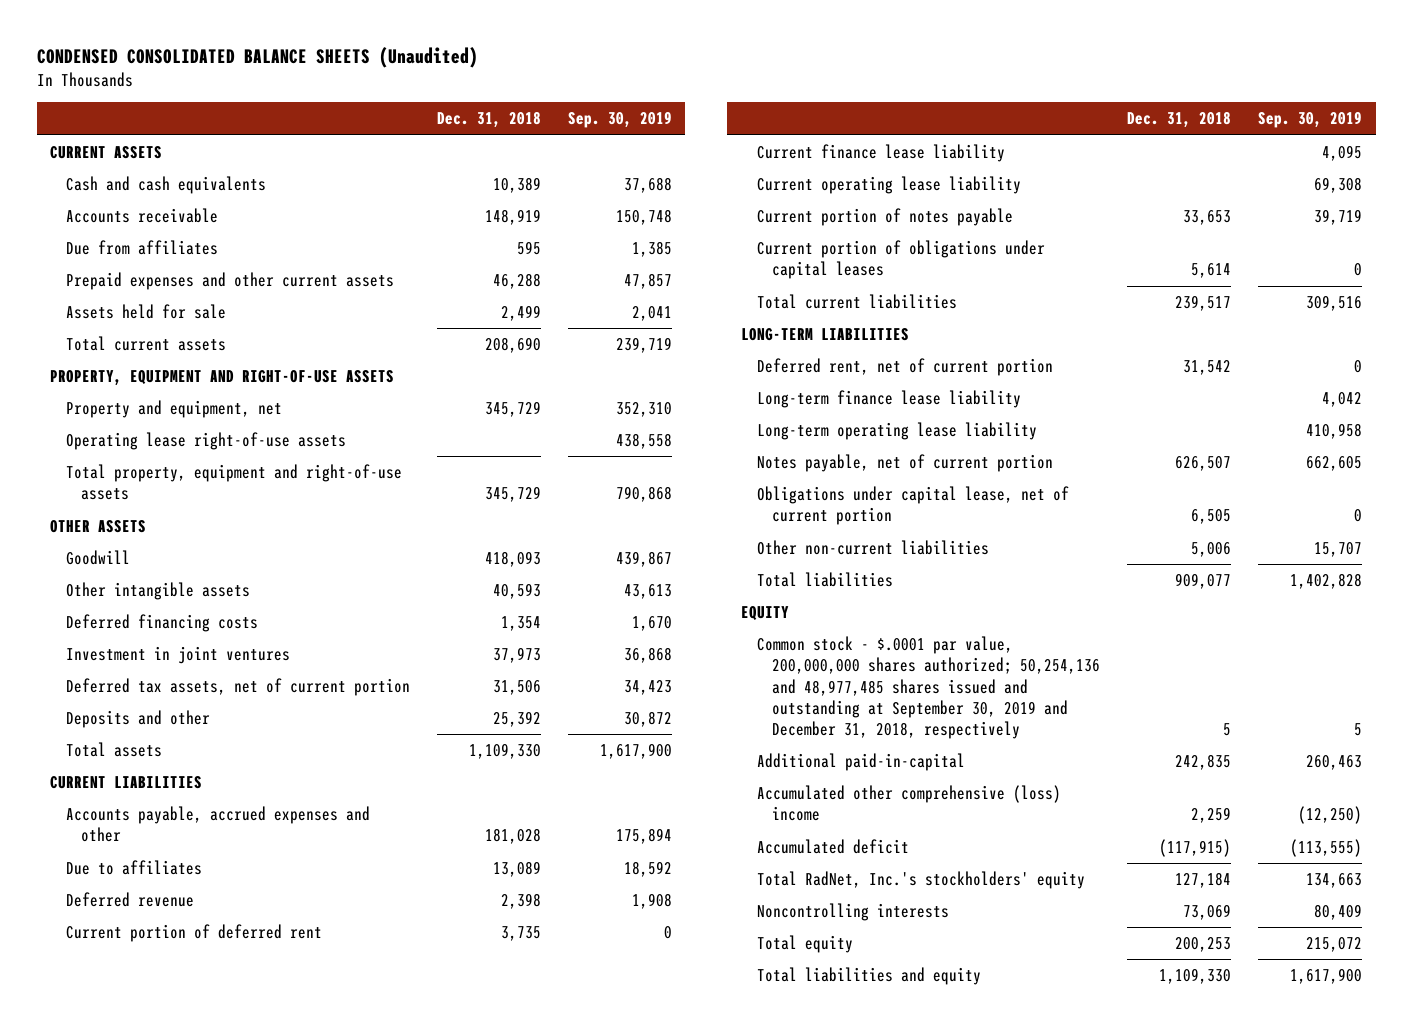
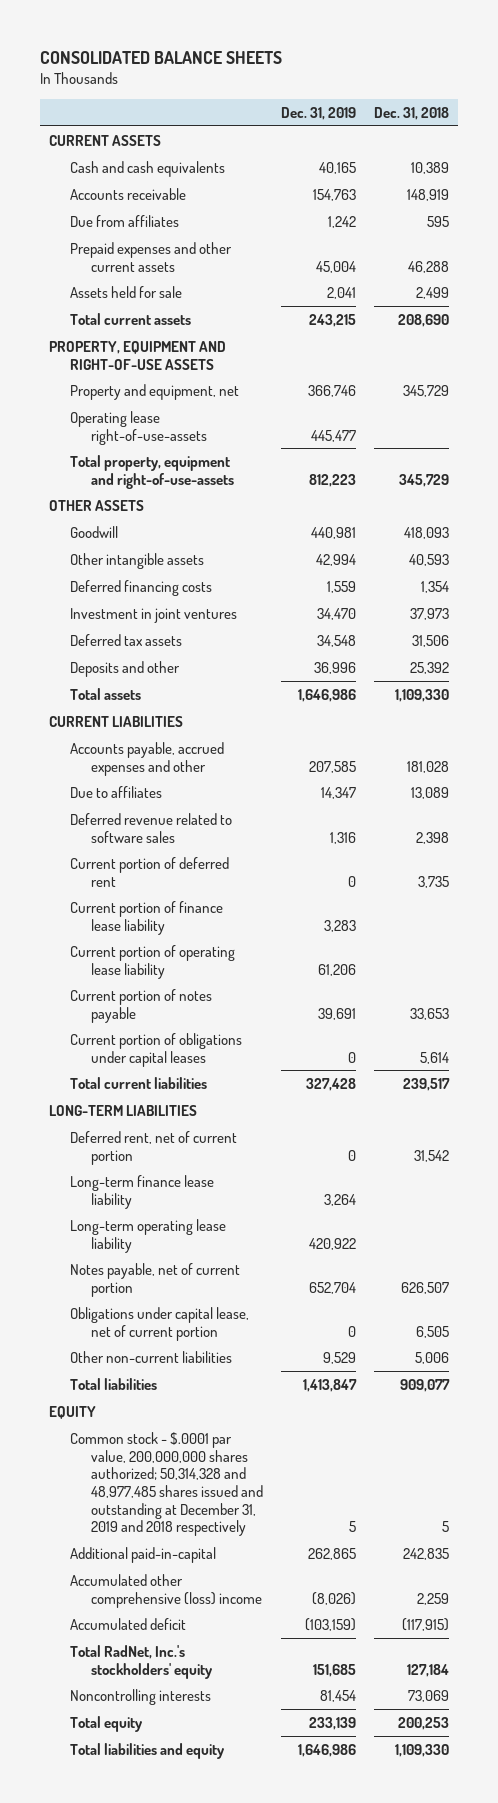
[36,46,478,68] CONDENSED CONSOLIDATED BALANCE SHEETS (Unaudited) -> [40,50,283,64] CONSOLIDATED BALANCE SHEETS
[567,111,672,129] Sep. 30, 2019 -> none
none -> [280,107,356,121] Dec. 31, 2019
[65,432,346,451] Operating lease right-of-use assets -> [70,410,207,445] Operating lease right-of-use-assets
[65,464,402,501] Total property, equipment and right-of-use assets -> [70,454,234,489] Total property, equipment and right-of-use-assets
[65,678,410,697] Deferred tax assets, net of current portion -> [70,633,183,646] Deferred tax assets
[65,892,194,908] Deferred revenue -> [70,812,233,843] Deferred revenue related to software sales
[756,144,1005,163] Current finance lease liability -> [70,900,224,935] Current portion of finance lease liability
[756,176,1021,195] Current operating lease liability -> [70,944,236,979] Current portion of operating lease liability
[756,636,1101,740] Common stock - $.0001 par value, 200,000,000 shares authorized; 50,254,136 and 48,977,485 shares issued and outstanding at September 30, 2019 and December 31, 2018, respectively -> [70,1431,263,1537] Common stock - $.0001 par value, 200,000,000 shares authorized; 50,314,328 and 48,977,485 shares issued and outstanding at December 31, 2019 and 2018 respectively

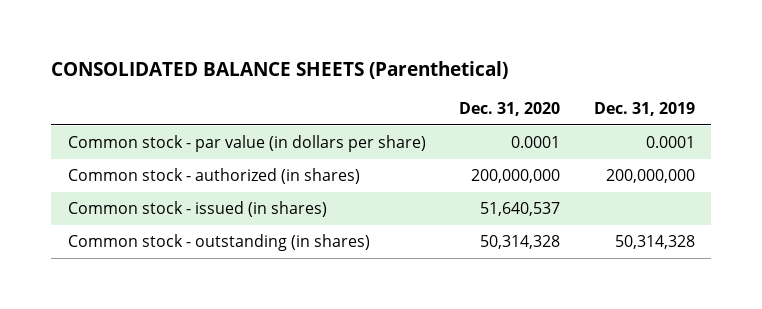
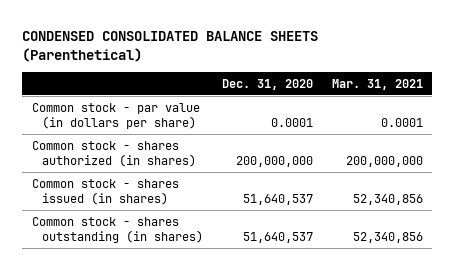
[51,60,509,79] CONSOLIDATED BALANCE SHEETS (Parenthetical) -> [22,31,319,62] CONDENSED CONSOLIDATED BALANCE SHEETS (Parenthetical)
[593,101,695,116] Dec. 31, 2019 -> none
none -> [331,78,423,90] Mar. 31, 2021
[67,168,360,185] Common stock - authorized (in shares) -> [32,140,196,168] Common stock - shares authorized (in shares)
[67,201,327,218] Common stock - issued (in shares) -> [32,178,180,206] Common stock - shares issued (in shares)
[67,234,370,252] Common stock - outstanding (in shares) -> [32,216,203,244] Common stock - shares outstanding (in shares)
[480,235,561,250] 50,314,328 -> [242,232,313,244] 51,640,537

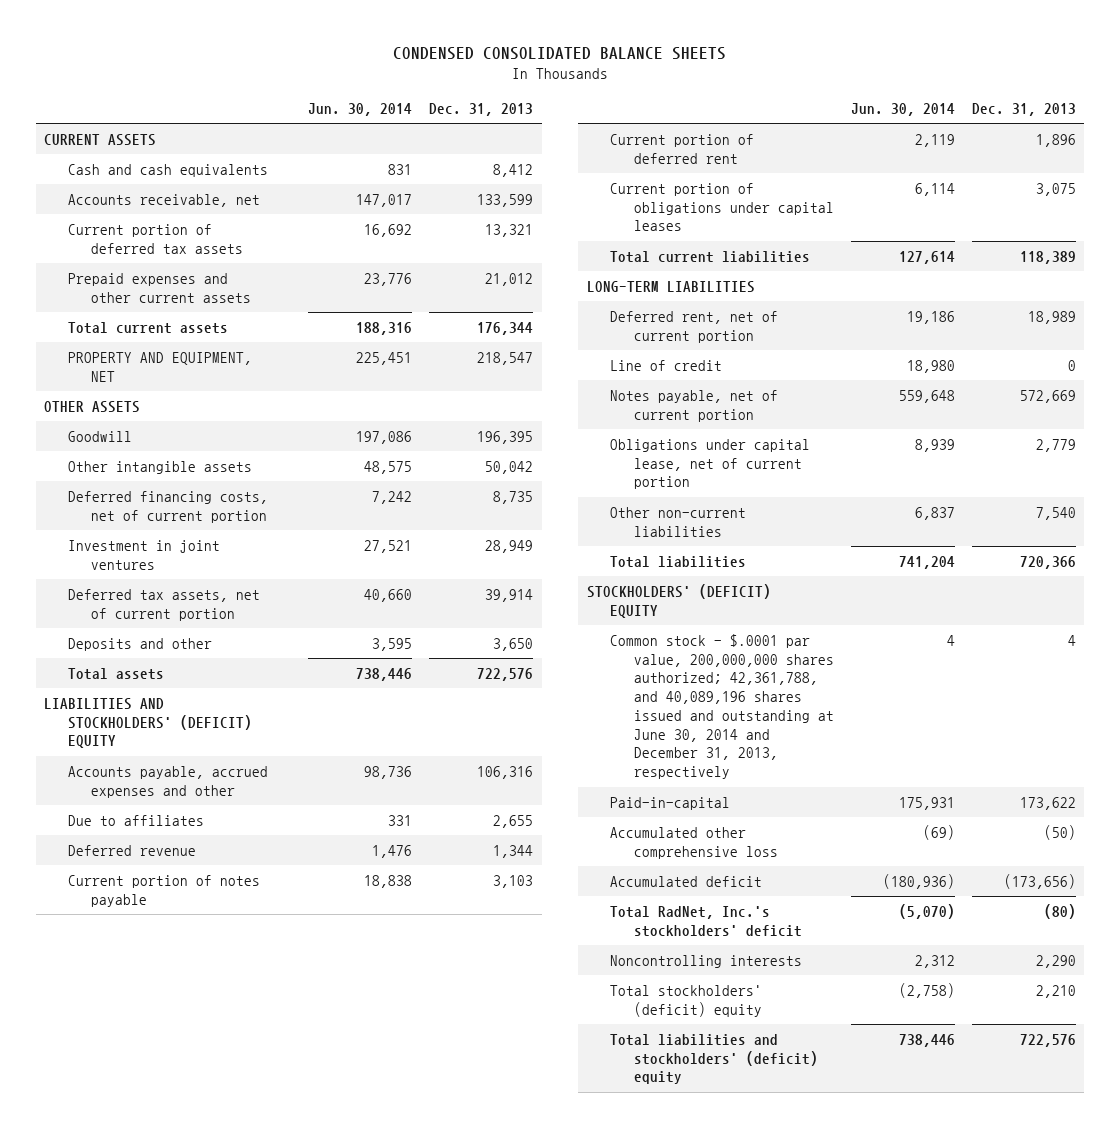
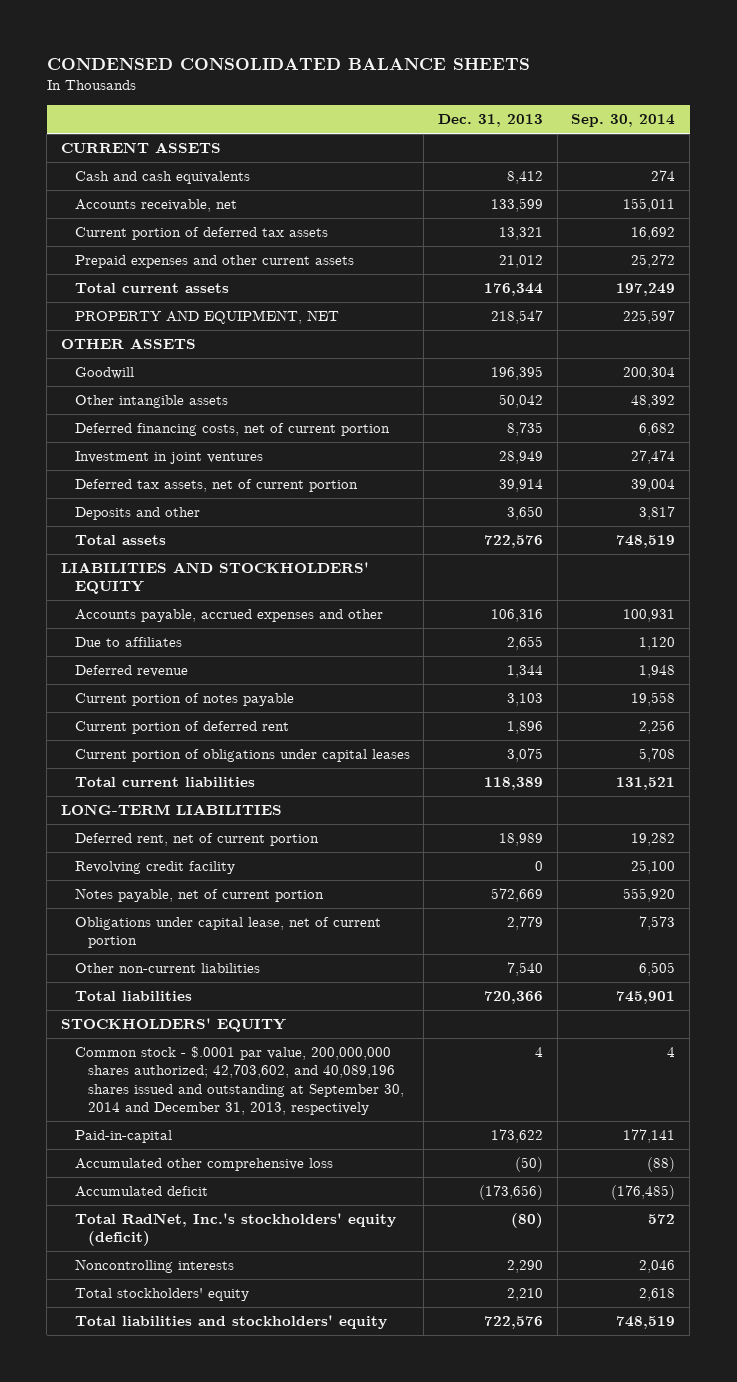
[308,102,413,116] Jun. 30, 2014 -> none
none -> [571,114,676,128] Sep. 30, 2014
[44,697,252,749] LIABILITIES AND STOCKHOLDERS' (DEFICIT) EQUITY -> [61,562,370,595] LIABILITIES AND STOCKHOLDERS' EQUITY
[610,359,723,371] Line of credit -> [74,861,235,875] Revolving credit facility
[586,583,771,618] STOCKHOLDERS' (DEFICIT) EQUITY -> [61,1018,287,1033] STOCKHOLDERS' EQUITY
[610,633,834,780] Common stock - $.0001 par value, 200,000,000 shares authorized; 42,361,788, and 40,089,196 shares issued and outstanding at June 30, 2014 and December 31, 2013, respectively -> [74,1046,405,1115] Common stock - $.0001 par value, 200,000,000 shares authorized; 42,703,602, and 40,089,196 shares issued and outstanding at September 30, 2014 and December 31, 2013, respectively
[610,905,802,937] Total RadNet, Inc.'s stockholders' deficit -> [74,1213,396,1247] Total RadNet, Inc.'s stockholders' equity (deficit)
[610,984,763,1017] Total stockholders' (deficit) equity -> [74,1288,249,1302] Total stockholders' equity
[610,1033,818,1085] Total liabilities and stockholders' (deficit) equity -> [74,1315,387,1330] Total liabilities and stockholders' equity

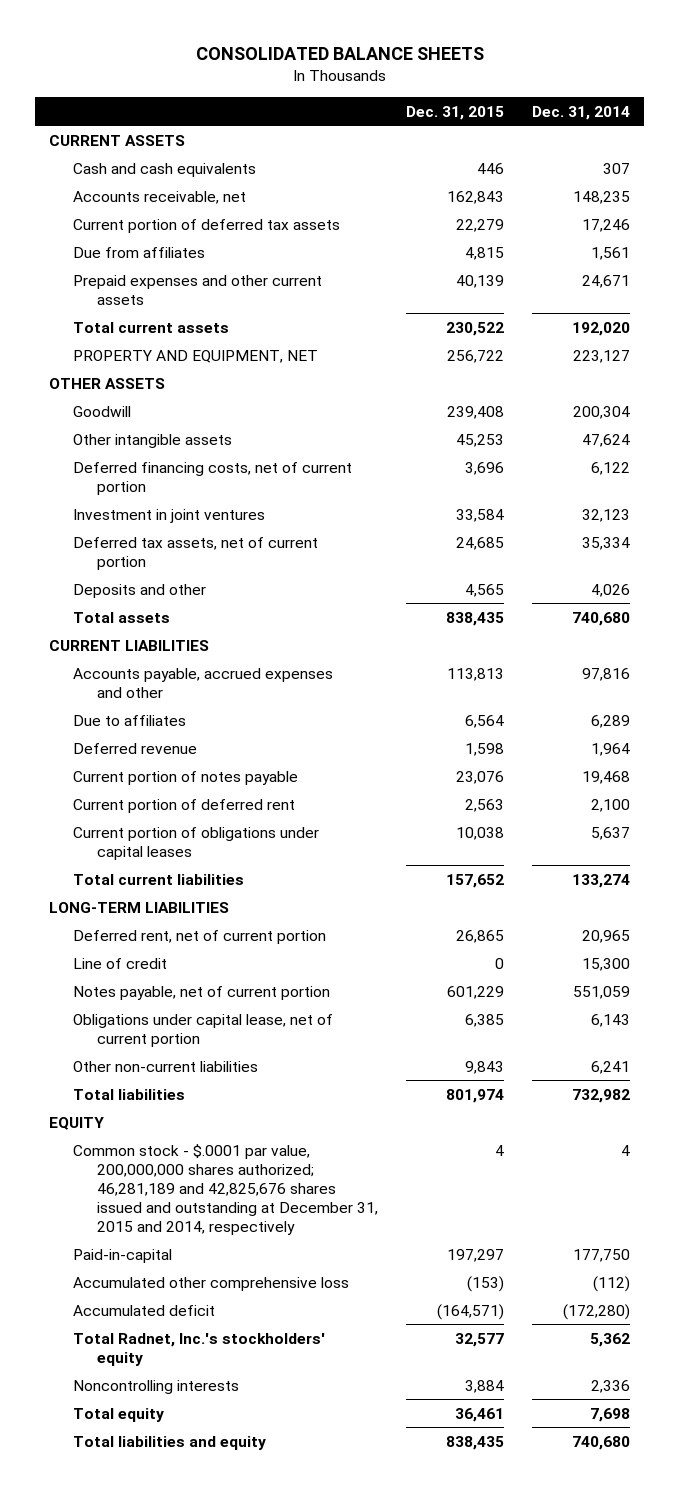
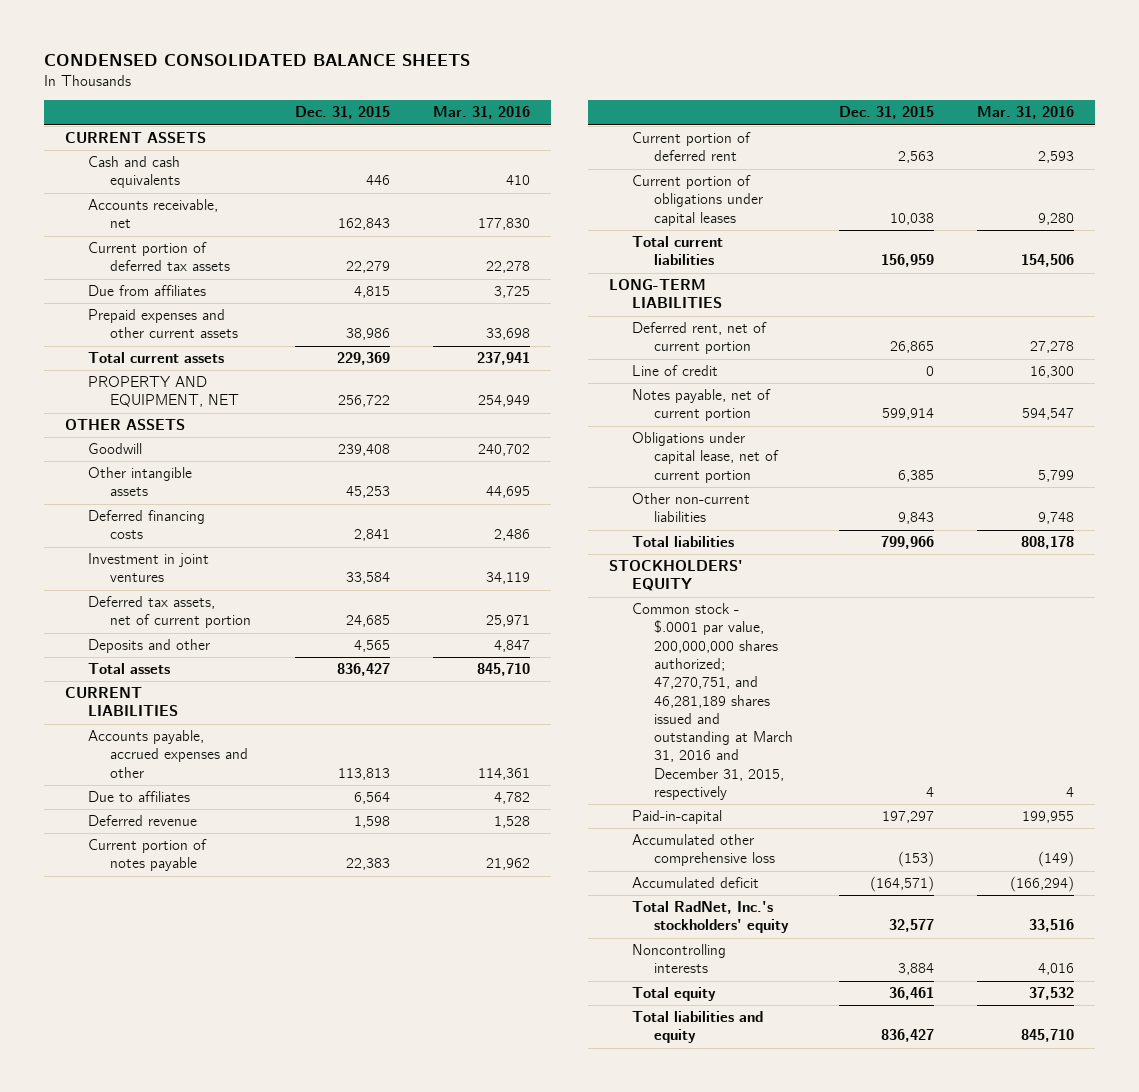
[195,46,484,60] CONSOLIDATED BALANCE SHEETS -> [43,54,470,67] CONDENSED CONSOLIDATED BALANCE SHEETS
[531,105,630,120] Dec. 31, 2014 -> none
none -> [432,106,530,120] Mar. 31, 2016
[456,274,505,288] 40,139 -> [345,328,390,341] 38,986
[446,321,505,336] 230,522 -> [336,352,390,366] 229,369
[73,461,353,495] Deferred financing costs, net of current portion -> [87,510,205,540] Deferred financing costs
[465,461,505,475] 3,696 -> [353,529,390,542] 2,841
[446,611,505,626] 838,435 -> [336,663,390,677] 836,427
[456,770,505,784] 23,076 -> [345,858,390,871] 22,383
[446,873,505,888] 157,652 -> [880,254,934,268] 156,959
[447,985,505,999] 601,229 -> [881,408,934,421] 599,914
[446,1088,505,1103] 801,974 -> [880,536,934,550] 799,966
[49,1116,105,1130] EQUITY -> [609,560,744,592] STOCKHOLDERS' EQUITY
[73,1143,379,1235] Common stock - $.0001 par value, 200,000,000 shares authorized; 46,281,189 and 42,825,676 shares issued and outstanding at December 31, 2015 and 2014, respectively -> [631,603,794,800] Common stock - $.0001 par value, 200,000,000 shares authorized; 47,270,751, and 46,281,189 shares issued and outstanding at March 31, 2016 and December 31, 2015, respectively
[73,1332,326,1366] Total Radnet, Inc.'s stockholders' equity -> [631,901,790,934] Total RadNet, Inc.'s stockholders' equity
[446,1435,505,1450] 838,435 -> [880,1029,934,1043] 836,427

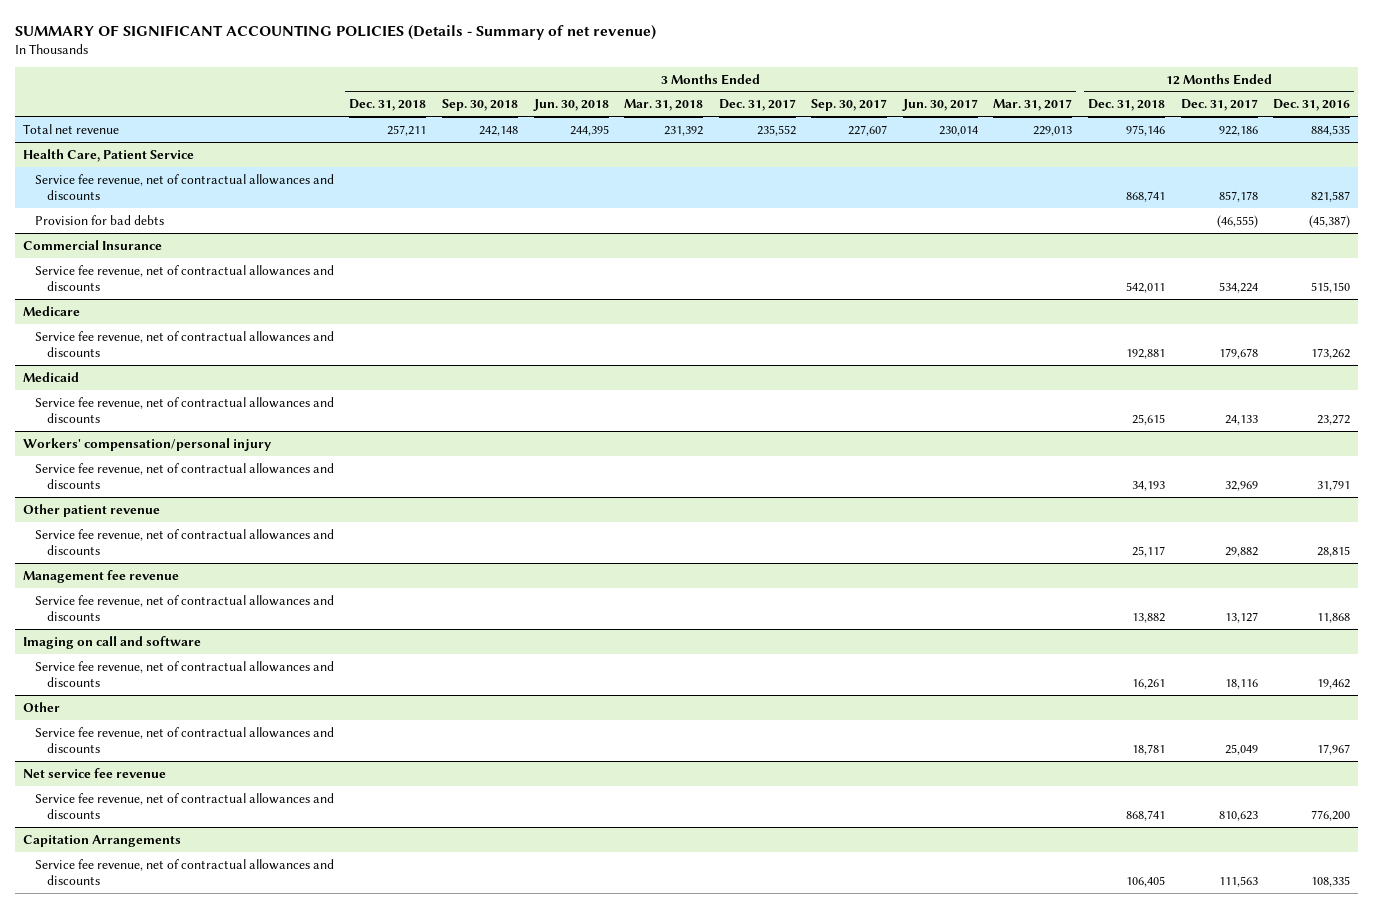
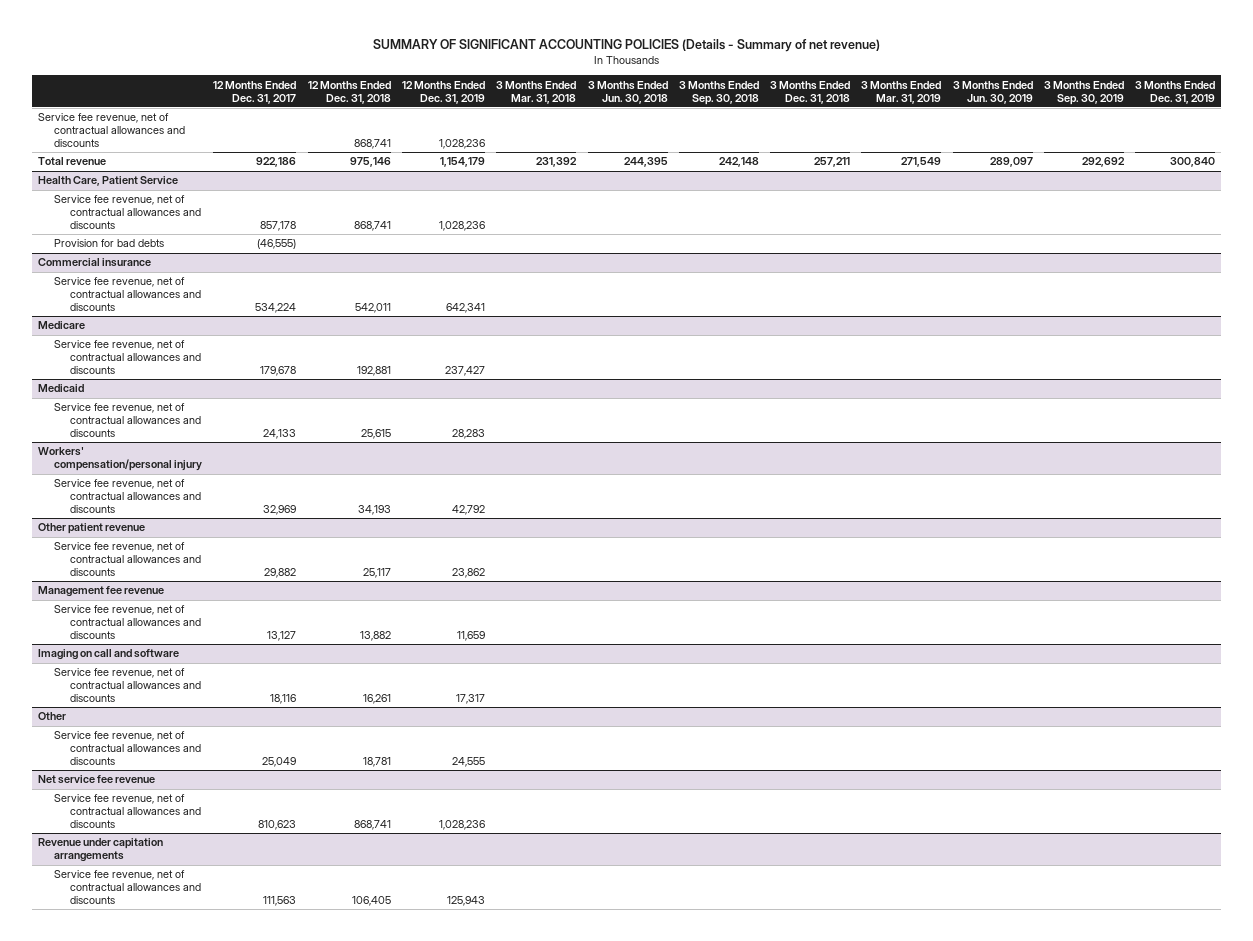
[718,99,796,112] Dec. 31, 2017 -> none
[811,99,888,112] Sep. 30, 2017 -> none
[901,99,978,112] Jun. 30, 2017 -> none
[993,99,1073,112] Mar. 31, 2017 -> none
[1273,99,1351,112] Dec. 31, 2016 -> none
none -> [401,80,485,104] 12 Months Ended Dec. 31, 2019
none -> [861,80,942,104] 3 Months Ended Mar. 31, 2019
none -> [952,80,1033,104] 3 Months Ended Jun. 30, 2019
none -> [1043,80,1124,105] 3 Months Ended Sep. 30, 2019
none -> [1135,80,1216,104] 3 Months Ended Dec. 31, 2019
none -> [37,113,186,148] Service fee revenue, net of contractual allowances and discounts
[22,123,119,134] Total net revenue -> [37,157,106,166] Total revenue
[22,239,162,250] Commercial Insurance -> [37,258,151,268] Commercial insurance
[22,834,181,847] Capitation Arrangements -> [37,838,163,863] Revenue under capitation arrangements

